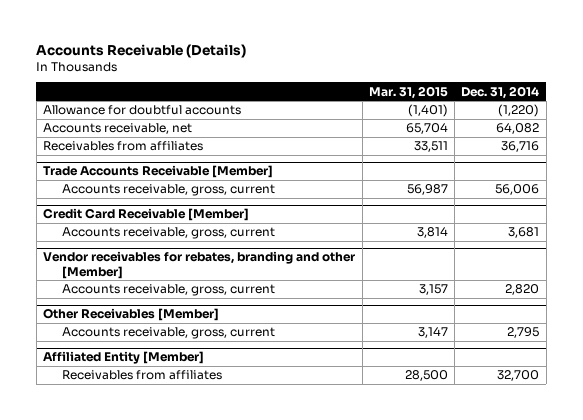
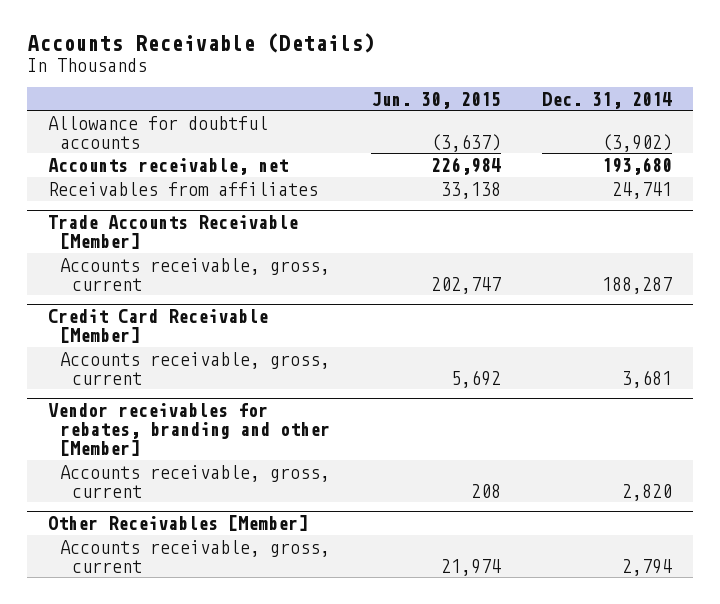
[368,85,448,99] Mar. 31, 2015 -> none
none -> [371,91,502,109] Jun. 30, 2015
[498,104,540,118] (1,220) -> [602,133,673,152] (3,902)
[496,123,540,135] 64,082 -> [602,156,673,175] 193,680
[501,141,540,153] 36,716 -> [612,181,673,199] 24,741
[495,184,540,196] 56,006 -> [602,276,673,294] 188,287
[43,351,205,365] Affiliated Entity [Member] -> none
[61,370,222,381] Receivables from affiliates -> none
[507,327,540,339] 2,795 -> [622,558,673,576] 2,794

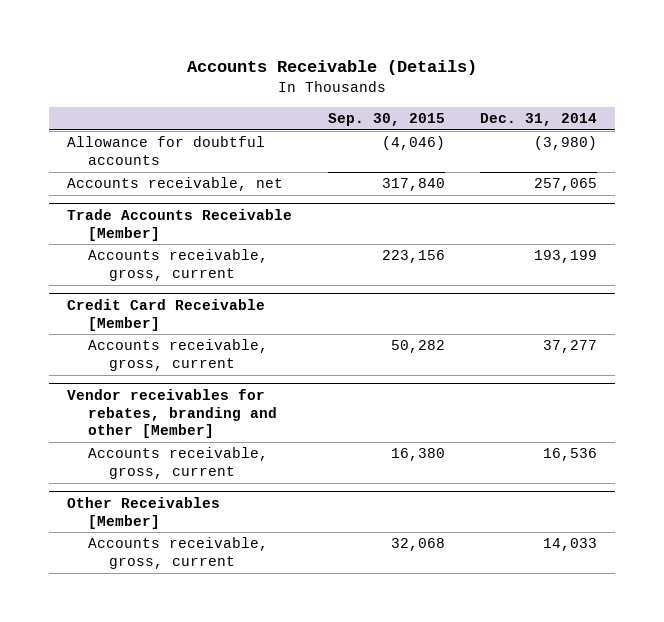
[371,91,502,109] Jun. 30, 2015 -> none
none -> [327,112,445,126] Sep. 30, 2015
[48,181,319,196] Receivables from affiliates -> none
[602,133,673,152] (3,902) -> [534,136,598,151] (3,980)
[602,156,673,175] 193,680 -> [534,178,598,192] 257,065
[602,276,673,294] 188,287 -> [534,250,598,264] 193,199
[622,369,673,388] 3,681 -> [543,340,598,354] 37,277
[622,483,673,501] 2,820 -> [543,448,598,462] 16,536
[622,558,673,576] 2,794 -> [543,538,598,552] 14,033

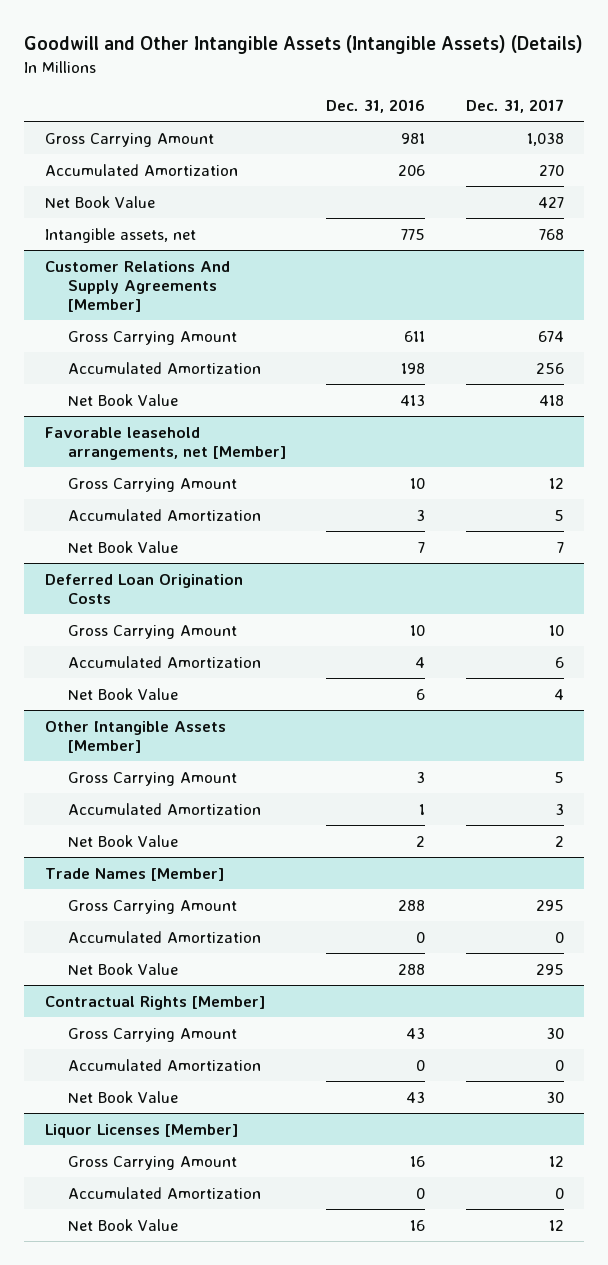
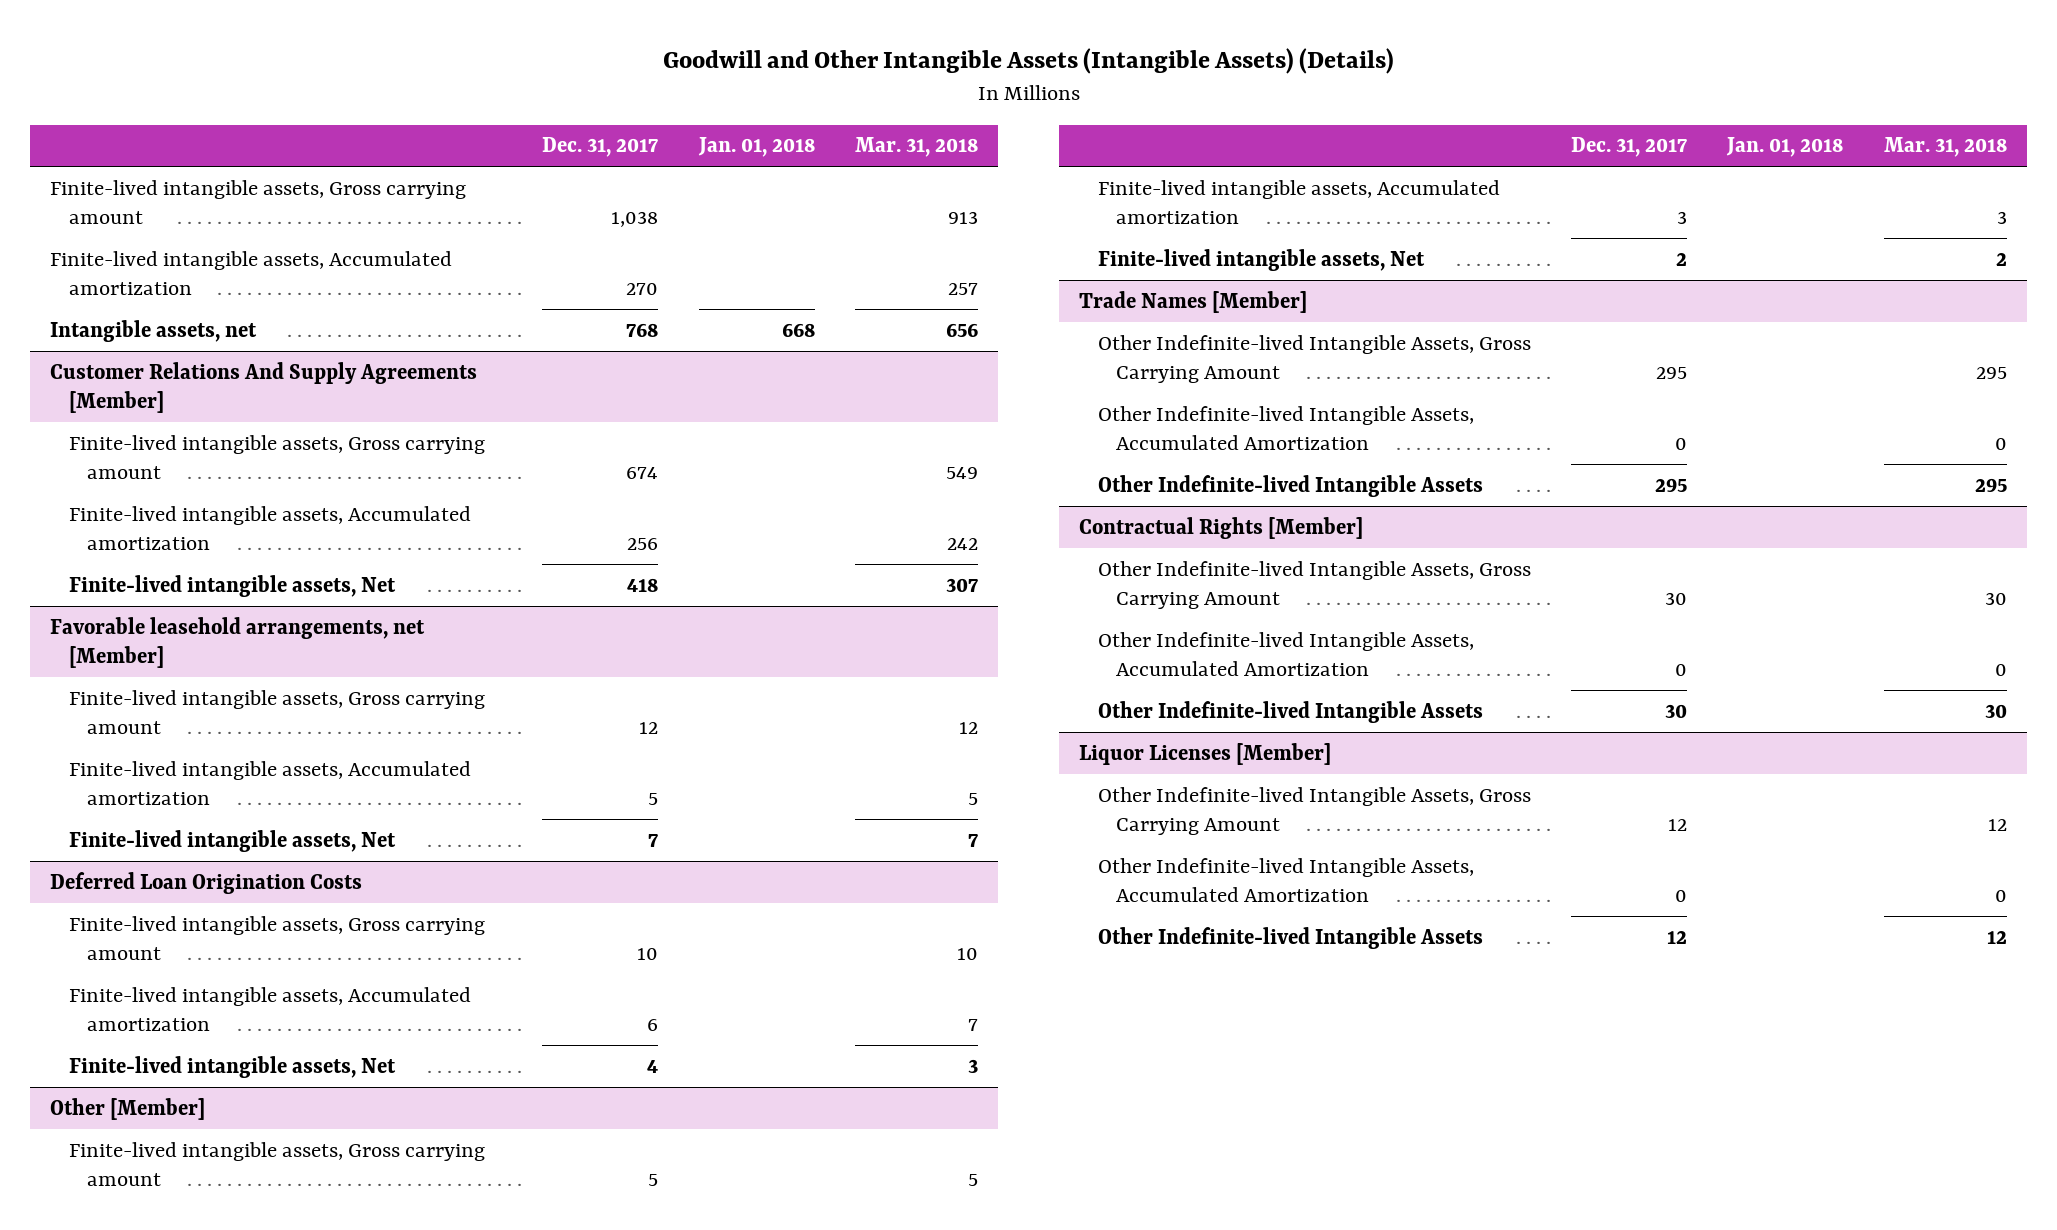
[326,98,426,113] Dec. 31, 2016 -> none
none -> [697,137,815,158] Jan. 01, 2018
none -> [855,137,979,158] Mar. 31, 2018
[44,195,155,208] Net Book Value -> none
[44,132,214,147] Gross Carrying Amount -> [50,179,467,225] Finite-lived intangible assets, Gross carrying amount
[44,163,238,176] Accumulated Amortization -> [50,250,453,296] Finite-lived intangible assets, Accumulated amortization
[67,330,237,345] Gross Carrying Amount -> [68,434,485,480] Finite-lived intangible assets, Gross carrying amount
[67,361,261,374] Accumulated Amortization -> [68,505,471,551] Finite-lived intangible assets, Accumulated amortization
[67,393,178,406] Net Book Value -> [68,574,396,597] Finite-lived intangible assets, Net
[67,477,237,492] Gross Carrying Amount -> none
none -> [68,689,485,735] Finite-lived intangible assets, Gross carrying amount
[67,508,261,521] Accumulated Amortization -> [68,760,471,806] Finite-lived intangible assets, Accumulated amortization
[67,540,178,553] Net Book Value -> [68,829,396,852] Finite-lived intangible assets, Net
[67,624,237,639] Gross Carrying Amount -> none
[67,771,237,786] Gross Carrying Amount -> none
none -> [68,915,485,961] Finite-lived intangible assets, Gross carrying amount
[67,655,261,668] Accumulated Amortization -> [68,986,471,1032] Finite-lived intangible assets, Accumulated amortization
[67,687,178,700] Net Book Value -> [68,1055,396,1078] Finite-lived intangible assets, Net
[44,720,226,753] Other Intangible Assets [Member] -> [50,1097,206,1120] Other [Member]
none -> [68,1141,485,1187] Finite-lived intangible assets, Gross carrying amount
[67,802,261,815] Accumulated Amortization -> [1097,179,1500,225] Finite-lived intangible assets, Accumulated amortization
[67,834,178,847] Net Book Value -> [1097,248,1425,271] Finite-lived intangible assets, Net
[67,899,237,914] Gross Carrying Amount -> [1097,334,1531,384] Other Indefinite-lived Intangible Assets, Gross Carrying Amount
[67,930,261,943] Accumulated Amortization -> [1097,405,1474,451] Other Indefinite-lived Intangible Assets, Accumulated Amortization
[67,962,178,975] Net Book Value -> [1097,474,1483,497] Other Indefinite-lived Intangible Assets
[67,1027,237,1042] Gross Carrying Amount -> [1097,560,1531,610] Other Indefinite-lived Intangible Assets, Gross Carrying Amount
[67,1058,261,1071] Accumulated Amortization -> [1097,631,1474,677] Other Indefinite-lived Intangible Assets, Accumulated Amortization
[67,1090,178,1103] Net Book Value -> [1097,700,1483,723] Other Indefinite-lived Intangible Assets
[67,1155,237,1170] Gross Carrying Amount -> [1097,786,1531,836] Other Indefinite-lived Intangible Assets, Gross Carrying Amount
[67,1186,261,1199] Accumulated Amortization -> [1097,857,1474,903] Other Indefinite-lived Intangible Assets, Accumulated Amortization
[67,1218,178,1231] Net Book Value -> [1097,926,1483,949] Other Indefinite-lived Intangible Assets

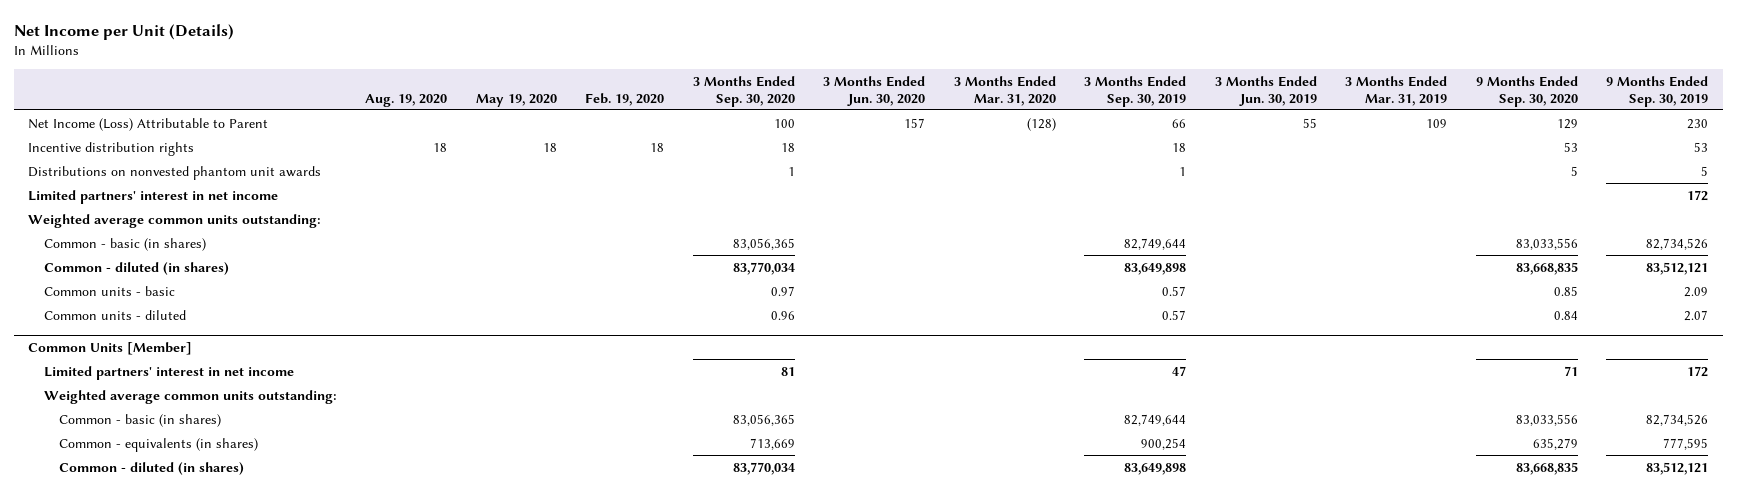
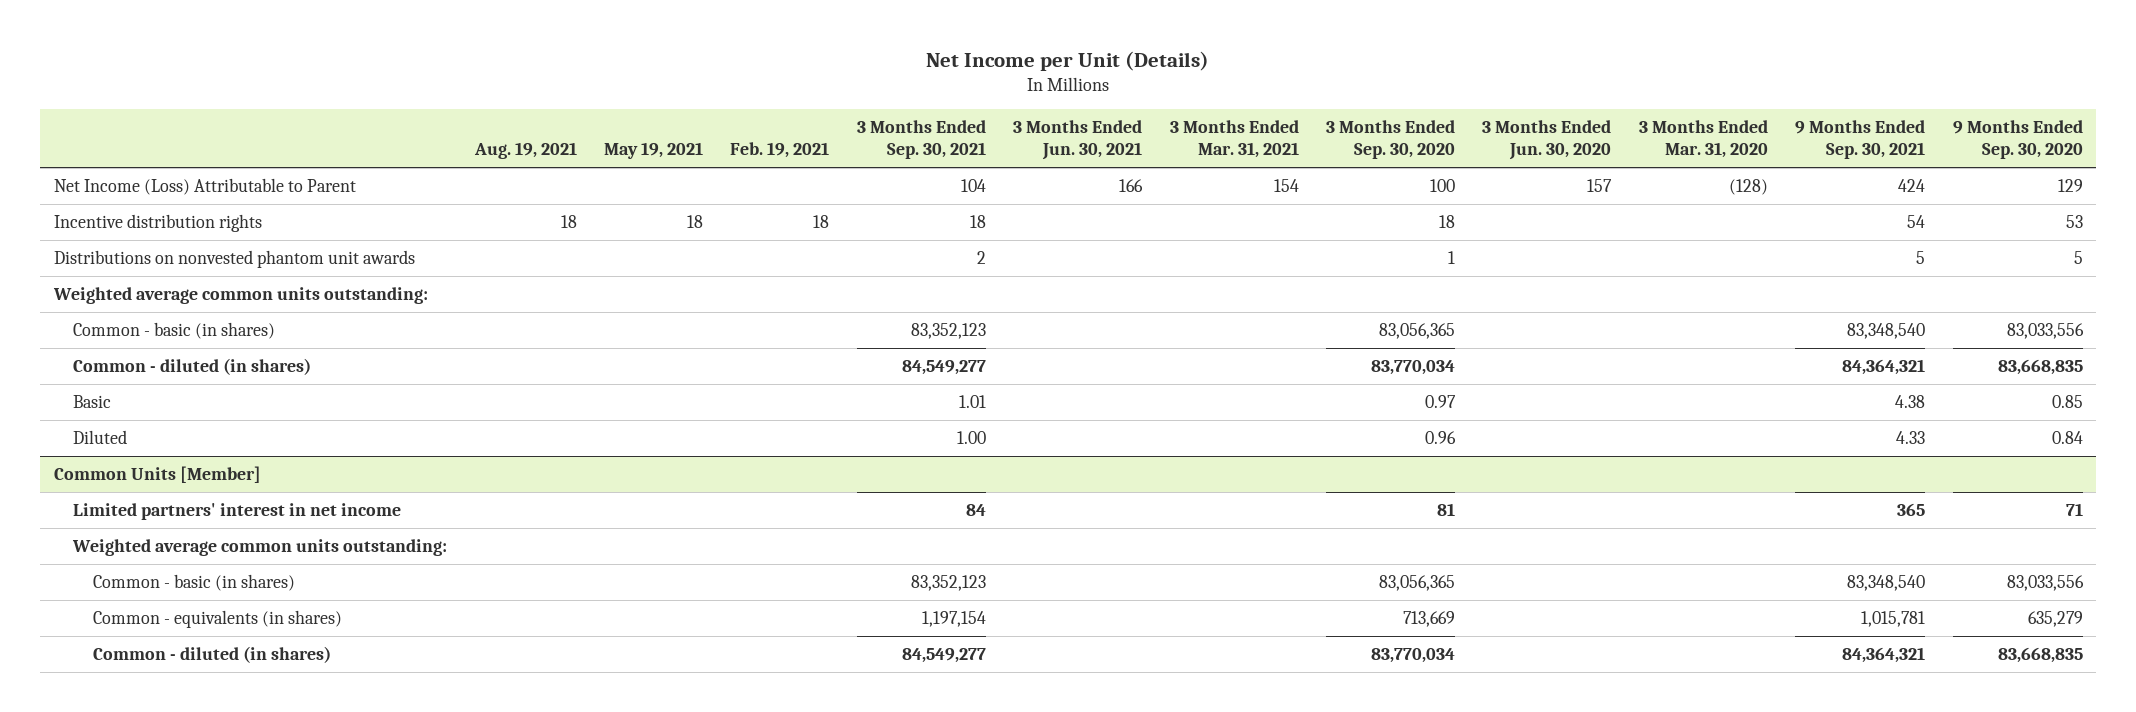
[365,93,448,107] Aug. 19, 2020 -> none
[475,93,557,107] May 19, 2020 -> none
[585,92,665,106] Feb. 19, 2020 -> none
[1084,75,1187,107] 3 Months Ended Sep. 30, 2019 -> none
[1214,75,1317,106] 3 Months Ended Jun. 30, 2019 -> none
[1345,75,1448,106] 3 Months Ended Mar. 31, 2019 -> none
[1606,75,1709,107] 9 Months Ended Sep. 30, 2019 -> none
none -> [473,142,577,160] Aug. 19, 2021
none -> [604,142,704,160] May 19, 2021
none -> [730,142,830,159] Feb. 19, 2021
none -> [856,119,986,160] 3 Months Ended Sep. 30, 2021
none -> [1013,119,1143,161] 3 Months Ended Jun. 30, 2021
none -> [1169,119,1299,159] 3 Months Ended Mar. 31, 2021
none -> [1795,119,1926,160] 9 Months Ended Sep. 30, 2021
[28,189,279,204] Limited partners' interest in net income -> none
[43,285,175,296] Common units - basic -> [73,394,112,408] Basic
[43,309,186,320] Common units - diluted -> [73,429,128,444] Diluted

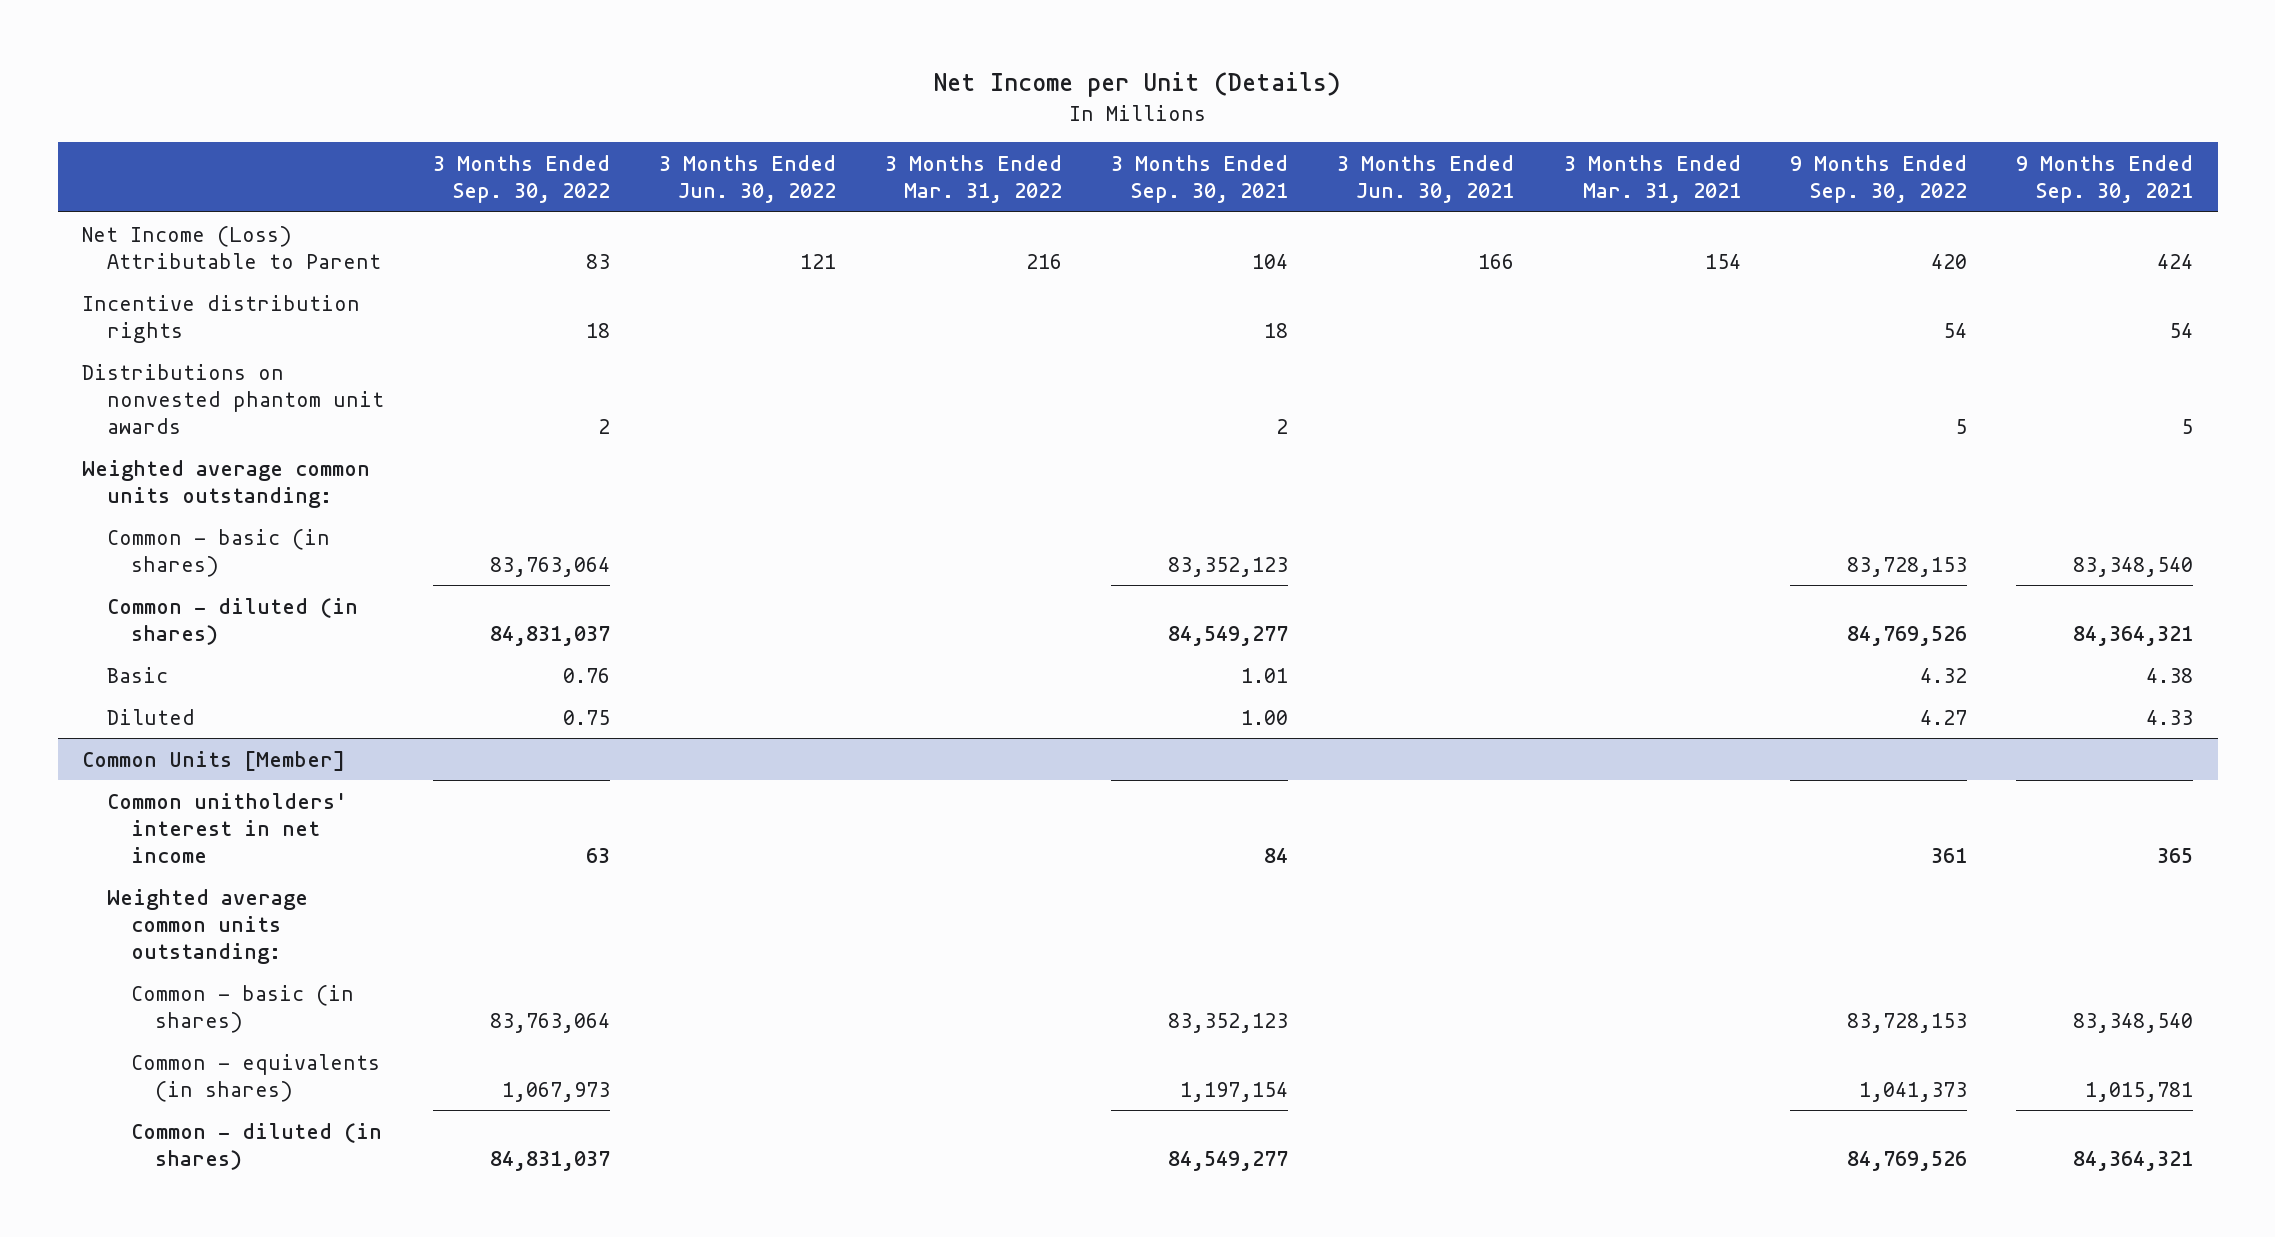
[473,142,577,160] Aug. 19, 2021 -> none
[604,142,704,160] May 19, 2021 -> none
[730,142,830,159] Feb. 19, 2021 -> none
[1326,119,1456,160] 3 Months Ended Sep. 30, 2020 -> none
[1482,119,1612,161] 3 Months Ended Jun. 30, 2020 -> none
[1638,119,1768,159] 3 Months Ended Mar. 31, 2020 -> none
[1952,119,2083,160] 9 Months Ended Sep. 30, 2020 -> none
none -> [432,154,610,203] 3 Months Ended Sep. 30, 2022
none -> [658,154,836,203] 3 Months Ended Jun. 30, 2022
none -> [885,154,1063,203] 3 Months Ended Mar. 31, 2022
none -> [1789,154,1967,203] 9 Months Ended Sep. 30, 2022
[73,502,402,520] Limited partners' interest in net income -> [106,792,347,863] Common unitholders' interest in net income

